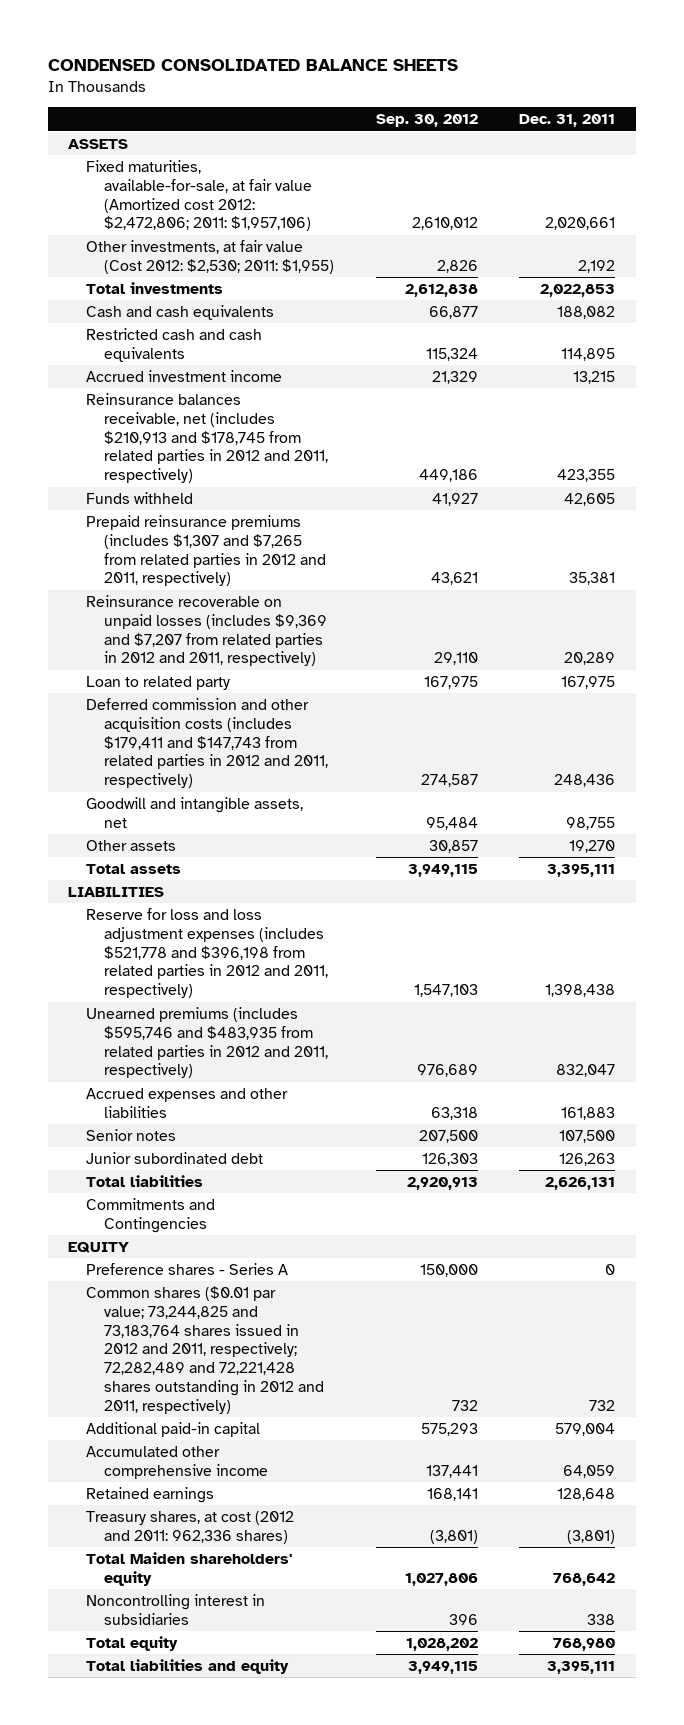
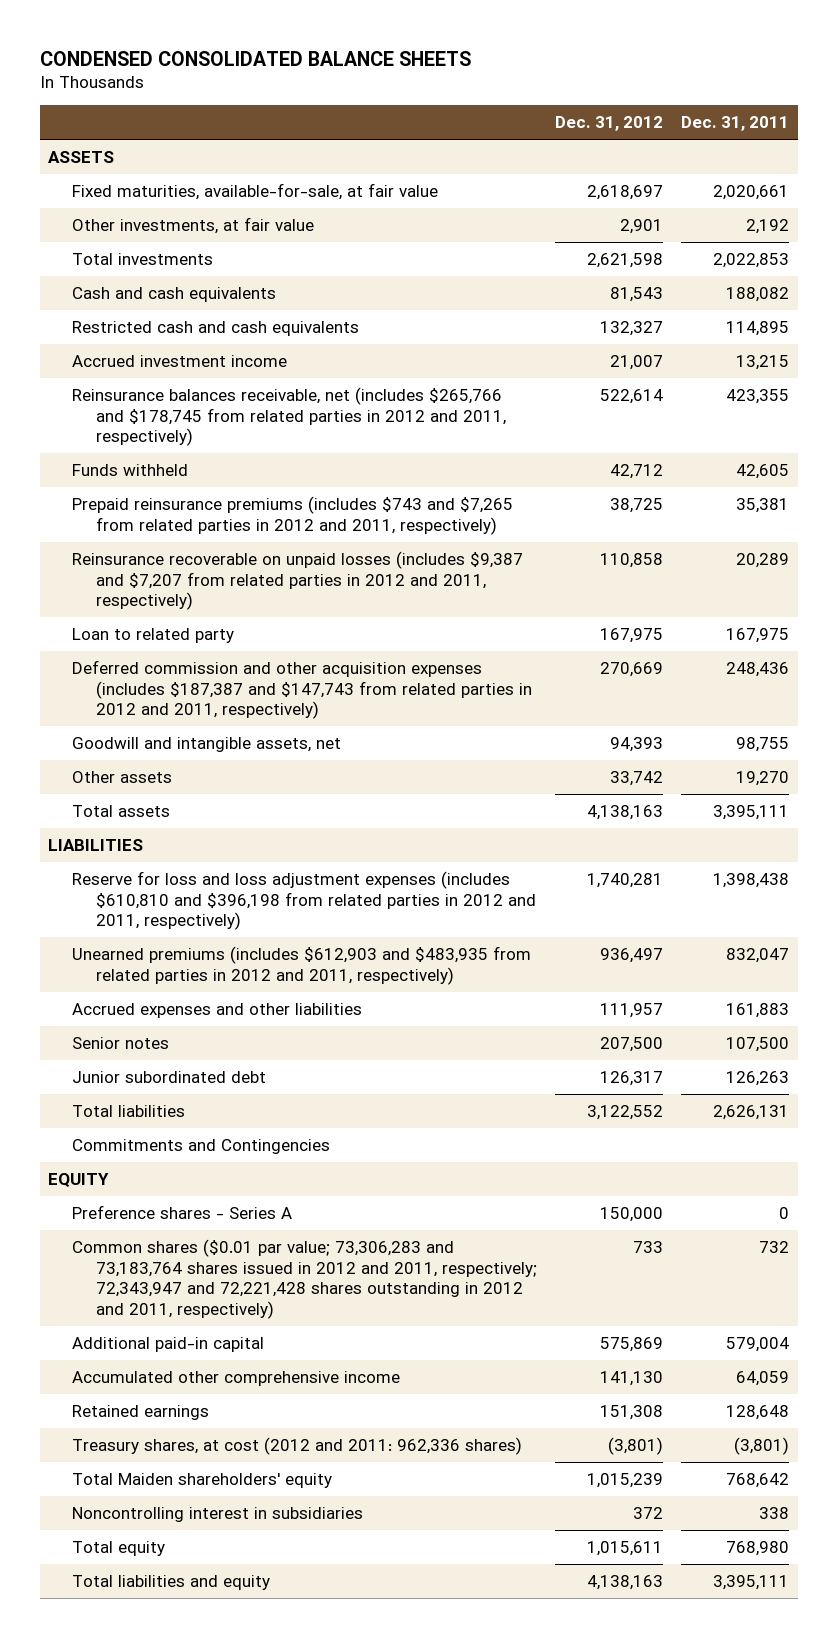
[375,114,478,128] Sep. 30, 2012 -> none
none -> [555,116,664,132] Dec. 31, 2012
[86,159,313,232] Fixed maturities, available-for-sale, at fair value (Amortized cost 2012: $2,472,806; 2011: $1,957,106) -> [72,182,439,200] Fixed maturities, available-for-sale, at fair value
[86,239,335,274] Other investments, at fair value (Cost 2012: $2,530; 2011: $1,955) -> [72,216,315,234] Other investments, at fair value
[86,392,329,484] Reinsurance balances receivable, net (includes $210,913 and $178,745 from related parties in 2012 and 2011, respectively) -> [72,386,507,447] Reinsurance balances receivable, net (includes $265,766 and $178,745 from related parties in 2012 and 2011, respectively)
[86,514,327,587] Prepaid reinsurance premiums (includes $1,307 and $7,265 from related parties in 2012 and 2011, respectively) -> [72,495,514,535] Prepaid reinsurance premiums (includes $743 and $7,265 from related parties in 2012 and 2011, respectively)
[86,594,328,667] Reinsurance recoverable on unpaid losses (includes $9,369 and $7,207 from related parties in 2012 and 2011, respectively) -> [72,550,524,611] Reinsurance recoverable on unpaid losses (includes $9,387 and $7,207 from related parties in 2012 and 2011, respectively)
[86,697,329,789] Deferred commission and other acquisition costs (includes $179,411 and $147,743 from related parties in 2012 and 2011, respectively) -> [72,659,533,720] Deferred commission and other acquisition expenses (includes $187,387 and $147,743 from related parties in 2012 and 2011, respectively)
[86,907,329,999] Reserve for loss and loss adjustment expenses (includes $521,778 and $396,198 from related parties in 2012 and 2011, respectively) -> [72,870,537,931] Reserve for loss and loss adjustment expenses (includes $610,810 and $396,198 from related parties in 2012 and 2011, respectively)
[86,1006,329,1079] Unearned premiums (includes $595,746 and $483,935 from related parties in 2012 and 2011, respectively) -> [72,945,532,985] Unearned premiums (includes $612,903 and $483,935 from related parties in 2012 and 2011, respectively)
[86,1285,325,1414] Common shares ($0.01 par value; 73,244,825 and 73,183,764 shares issued in 2012 and 2011, respectively; 72,282,489 and 72,221,428 shares outstanding in 2012 and 2011, respectively) -> [72,1238,538,1319] Common shares ($0.01 par value; 73,306,283 and 73,183,764 shares issued in 2012 and 2011, respectively; 72,343,947 and 72,221,428 shares outstanding in 2012 and 2011, respectively)

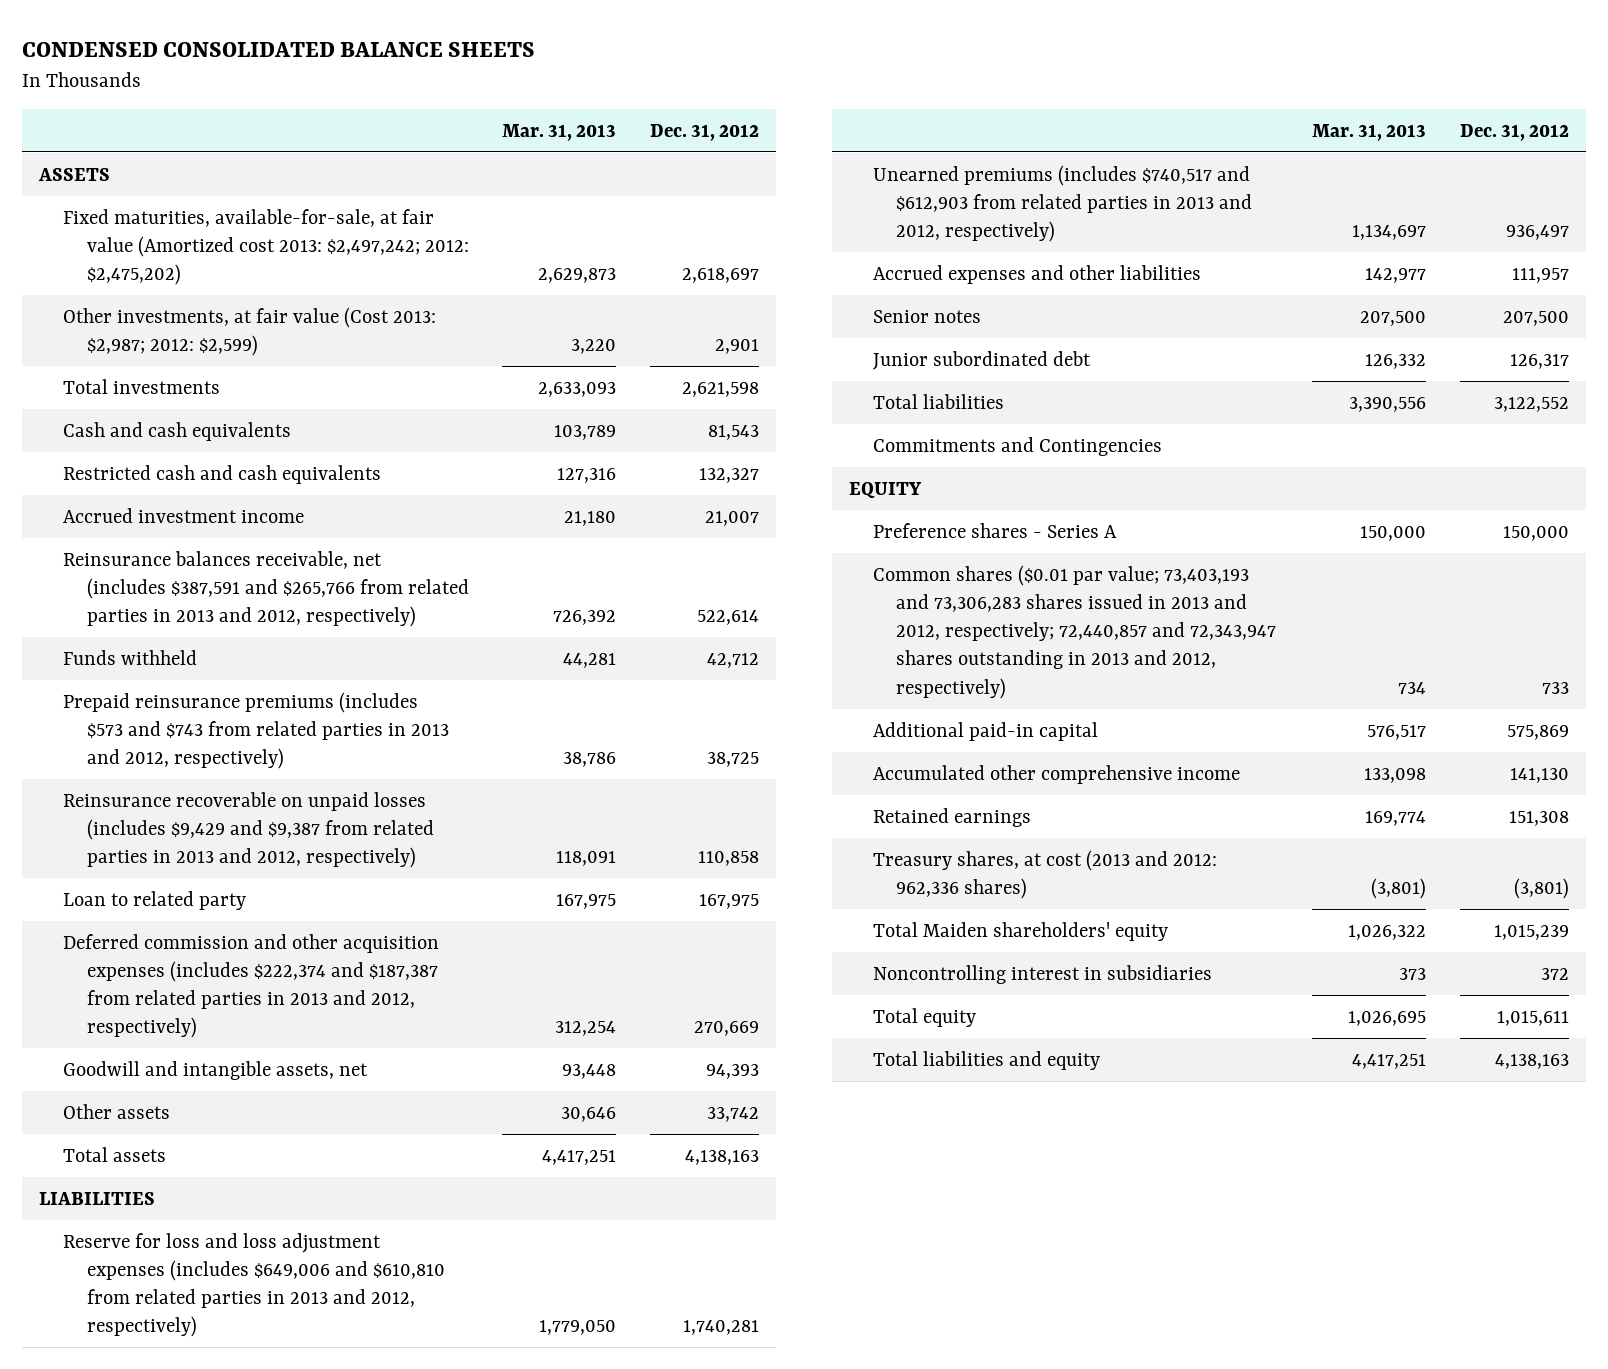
[680,116,789,132] Dec. 31, 2011 -> none
none -> [502,123,617,141] Mar. 31, 2013
[72,182,439,200] Fixed maturities, available-for-sale, at fair value -> [62,208,469,286] Fixed maturities, available-for-sale, at fair value (Amortized cost 2013: $2,497,242; 2012: $2,475,202)
[72,216,315,234] Other investments, at fair value -> [62,306,436,356] Other investments, at fair value (Cost 2013: $2,987; 2012: $2,599)
[72,386,507,447] Reinsurance balances receivable, net (includes $265,766 and $178,745 from related parties in 2012 and 2011, respectively) -> [62,550,469,628] Reinsurance balances receivable, net (includes $387,591 and $265,766 from related parties in 2013 and 2012, respectively)
[72,495,514,535] Prepaid reinsurance premiums (includes $743 and $7,265 from related parties in 2012 and 2011, respectively) -> [62,691,449,770] Prepaid reinsurance premiums (includes $573 and $743 from related parties in 2013 and 2012, respectively)
[72,550,524,611] Reinsurance recoverable on unpaid losses (includes $9,387 and $7,207 from related parties in 2012 and 2011, respectively) -> [62,791,434,869] Reinsurance recoverable on unpaid losses (includes $9,429 and $9,387 from related parties in 2013 and 2012, respectively)
[72,659,533,720] Deferred commission and other acquisition expenses (includes $187,387 and $147,743 from related parties in 2012 and 2011, respectively) -> [62,933,439,1039] Deferred commission and other acquisition expenses (includes $222,374 and $187,387 from related parties in 2013 and 2012, respectively)
[72,870,537,931] Reserve for loss and loss adjustment expenses (includes $610,810 and $396,198 from related parties in 2012 and 2011, respectively) -> [62,1232,445,1338] Reserve for loss and loss adjustment expenses (includes $649,006 and $610,810 from related parties in 2013 and 2012, respectively)
[72,945,532,985] Unearned premiums (includes $612,903 and $483,935 from related parties in 2012 and 2011, respectively) -> [872,164,1253,243] Unearned premiums (includes $740,517 and $612,903 from related parties in 2013 and 2012, respectively)
[72,1238,538,1319] Common shares ($0.01 par value; 73,306,283 and 73,183,764 shares issued in 2012 and 2011, respectively; 72,343,947 and 72,221,428 shares outstanding in 2012 and 2011, respectively) -> [872,564,1277,699] Common shares ($0.01 par value; 73,403,193 and 73,306,283 shares issued in 2013 and 2012, respectively; 72,440,857 and 72,343,947 shares outstanding in 2013 and 2012, respectively)
[72,1436,523,1455] Treasury shares, at cost (2012 and 2011: 962,336 shares) -> [872,849,1217,899] Treasury shares, at cost (2013 and 2012: 962,336 shares)

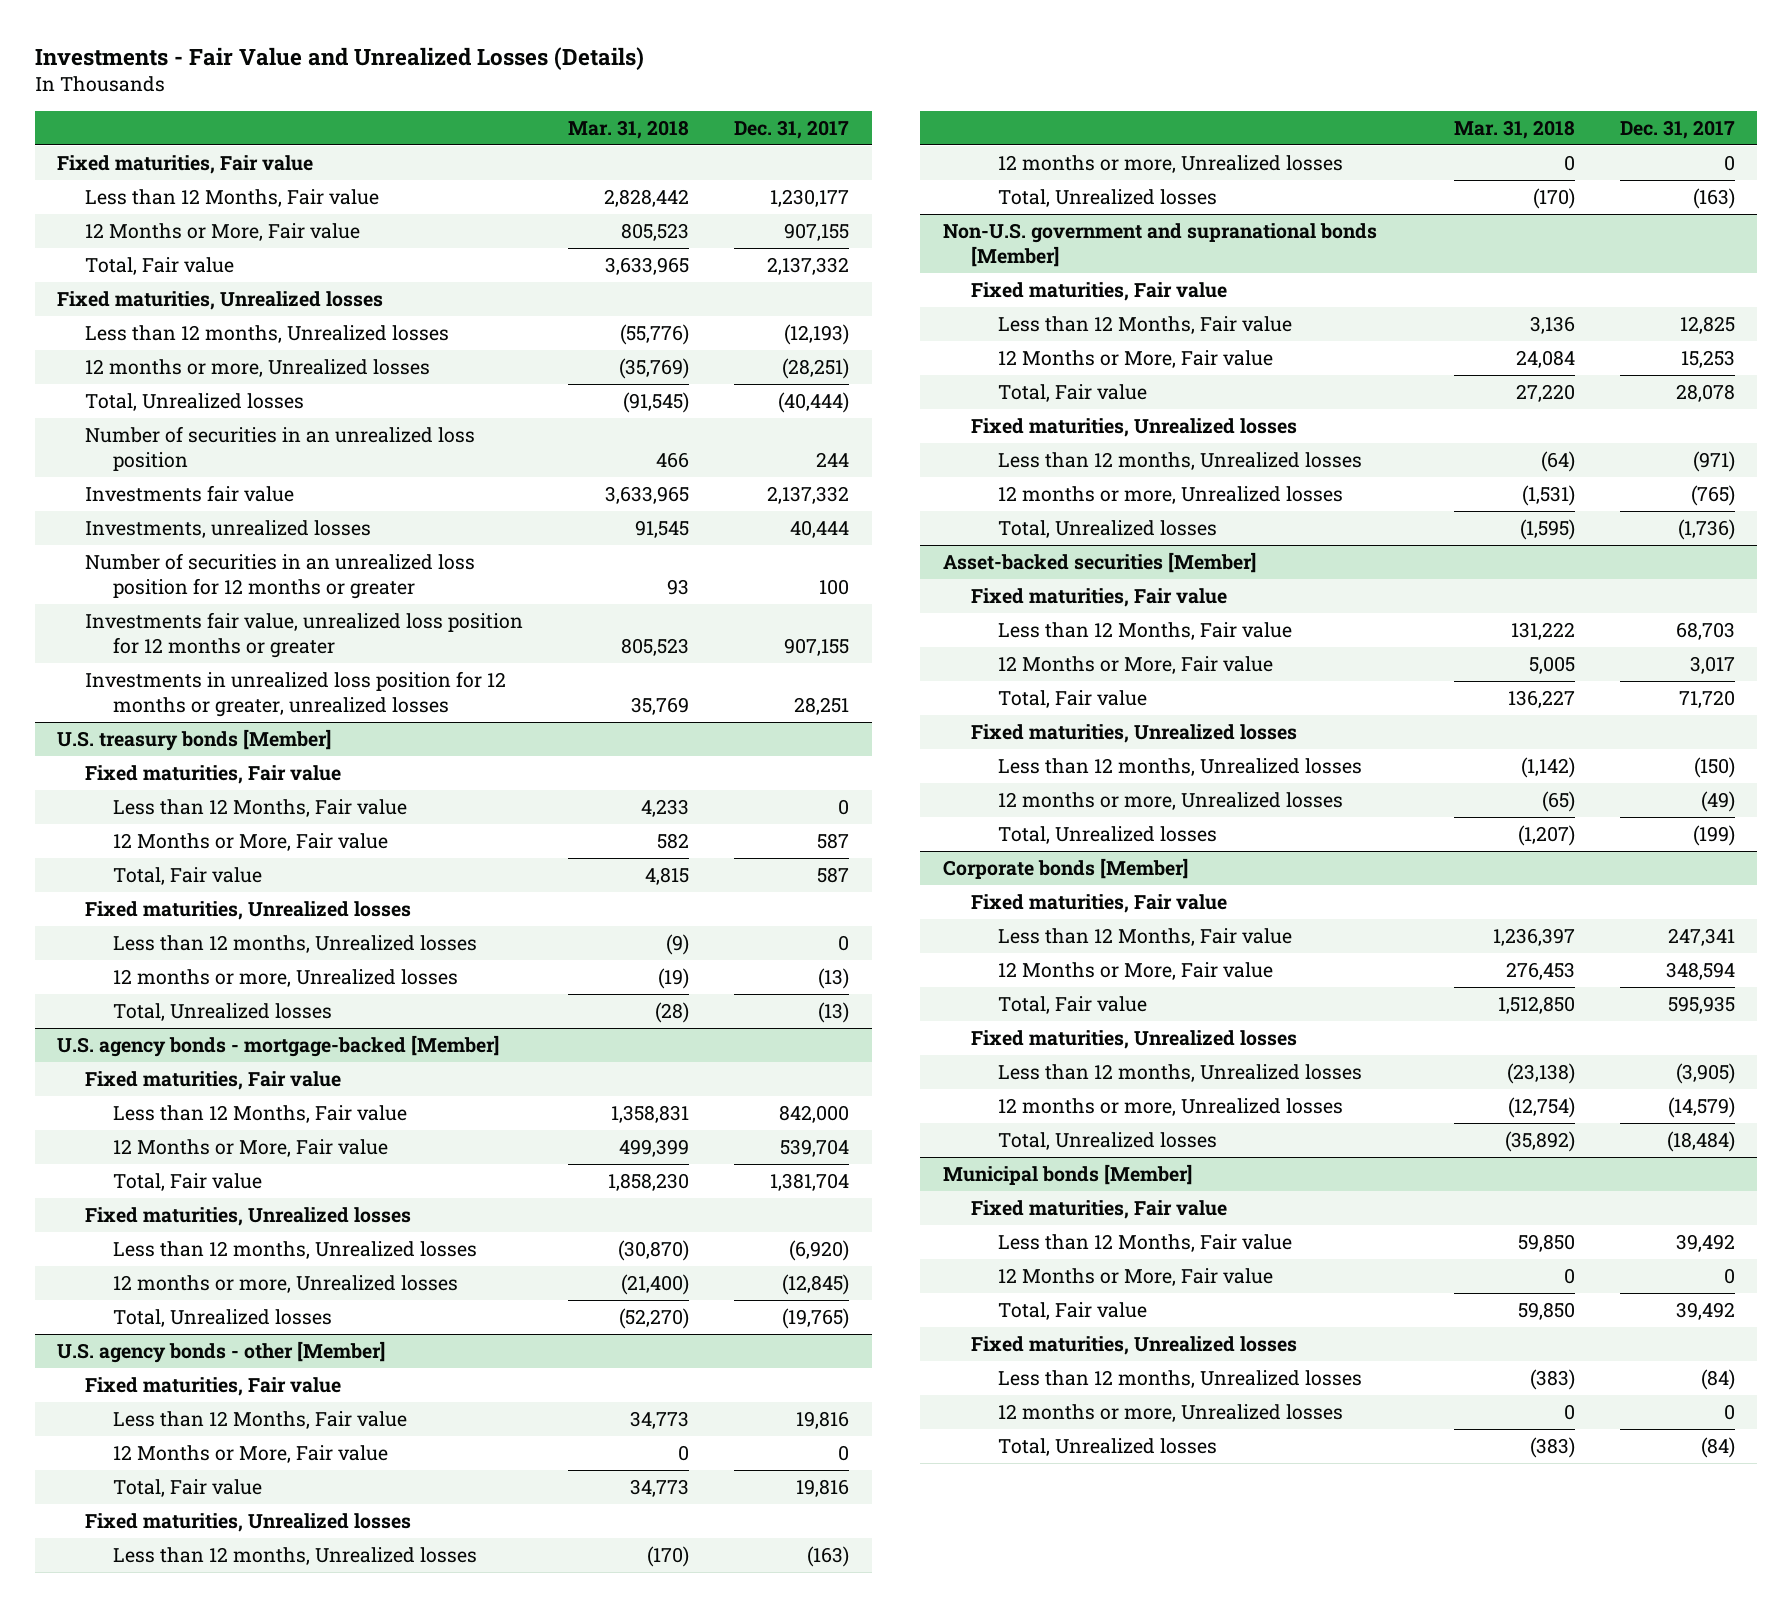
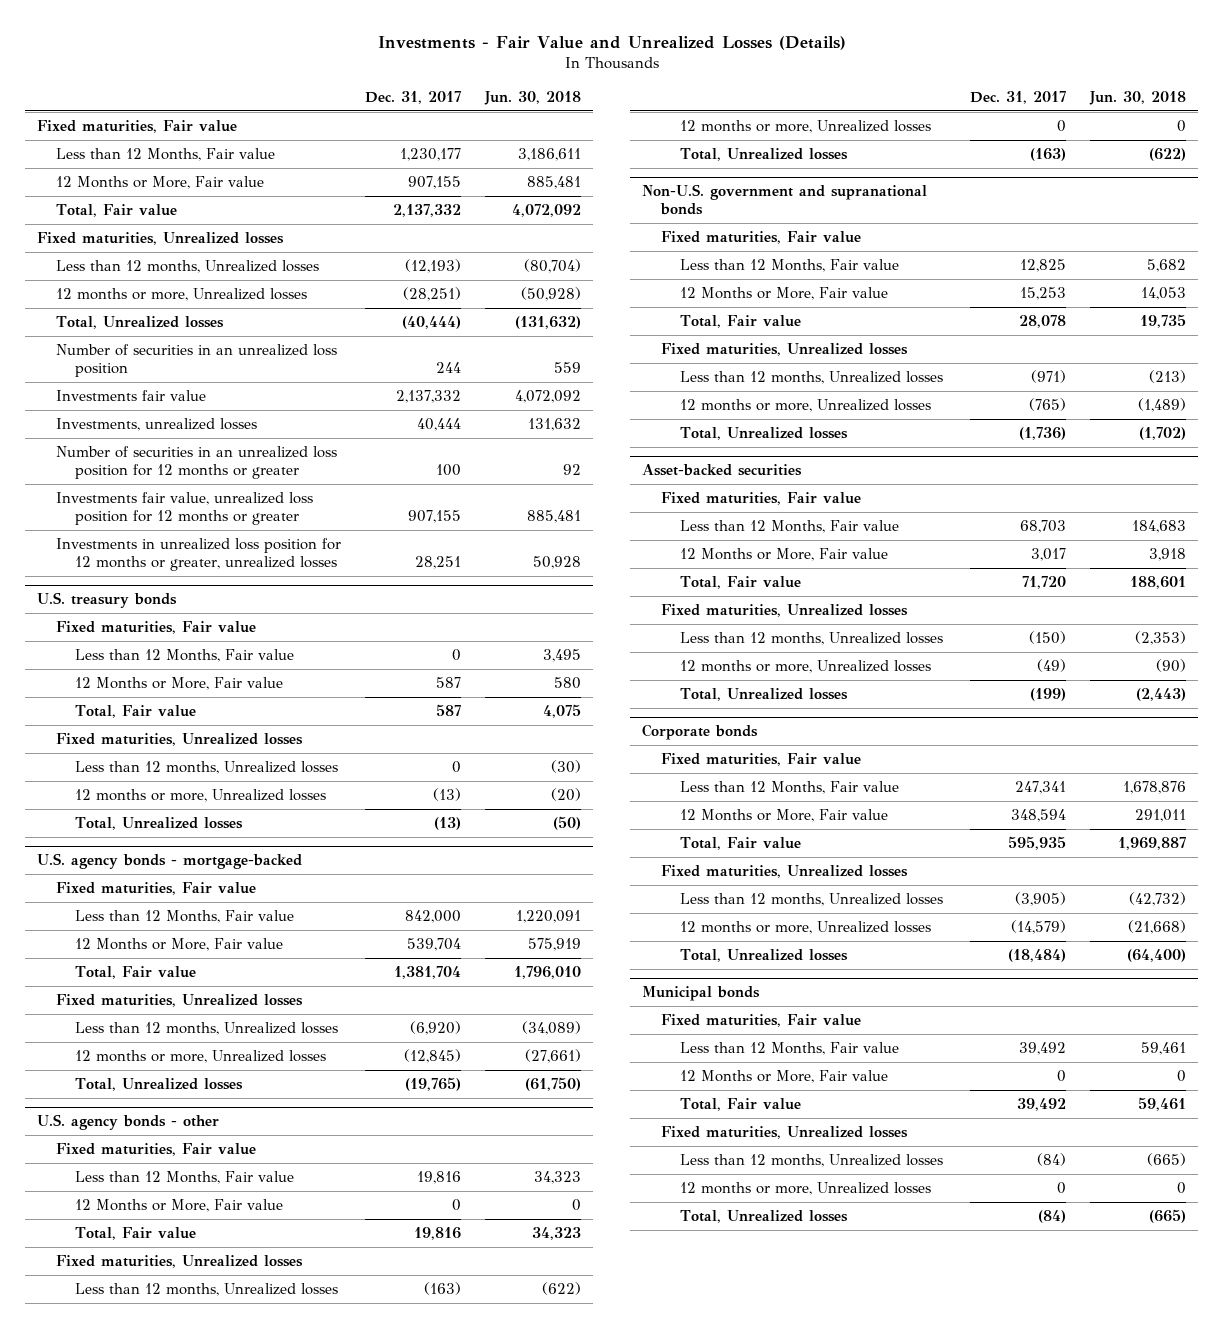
[568,119,690,139] Mar. 31, 2018 -> none
none -> [484,91,582,106] Jun. 30, 2018
[57,729,332,752] U.S. treasury bonds [Member] -> [37,592,178,609] U.S. treasury bonds
[57,1035,500,1058] U.S. agency bonds - mortgage-backed [Member] -> [37,853,303,870] U.S. agency bonds - mortgage-backed
[57,1341,386,1364] U.S. agency bonds - other [Member] -> [37,1114,220,1131] U.S. agency bonds - other
[942,223,1377,268] Non-U.S. government and supranational bonds [Member] -> [642,184,928,216] Non-U.S. government and supranational bonds
[942,552,1256,574] Asset-backed securities [Member] -> [642,464,803,477] Asset-backed securities
[942,858,1188,880] Corporate bonds [Member] -> [642,724,759,741] Corporate bonds
[942,1164,1192,1186] Municipal bonds [Member] -> [642,986,761,1002] Municipal bonds

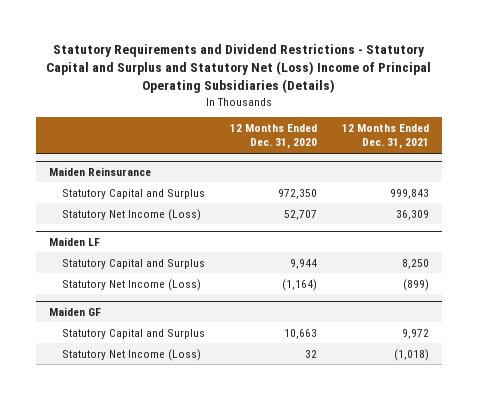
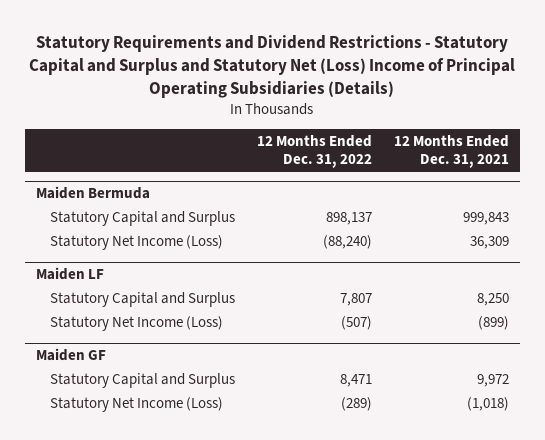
[230,124,318,150] 12 Months Ended Dec. 31, 2020 -> none
none -> [257,135,373,169] 12 Months Ended Dec. 31, 2022
[48,166,151,176] Maiden Reinsurance -> [35,186,150,200] Maiden Bermuda

